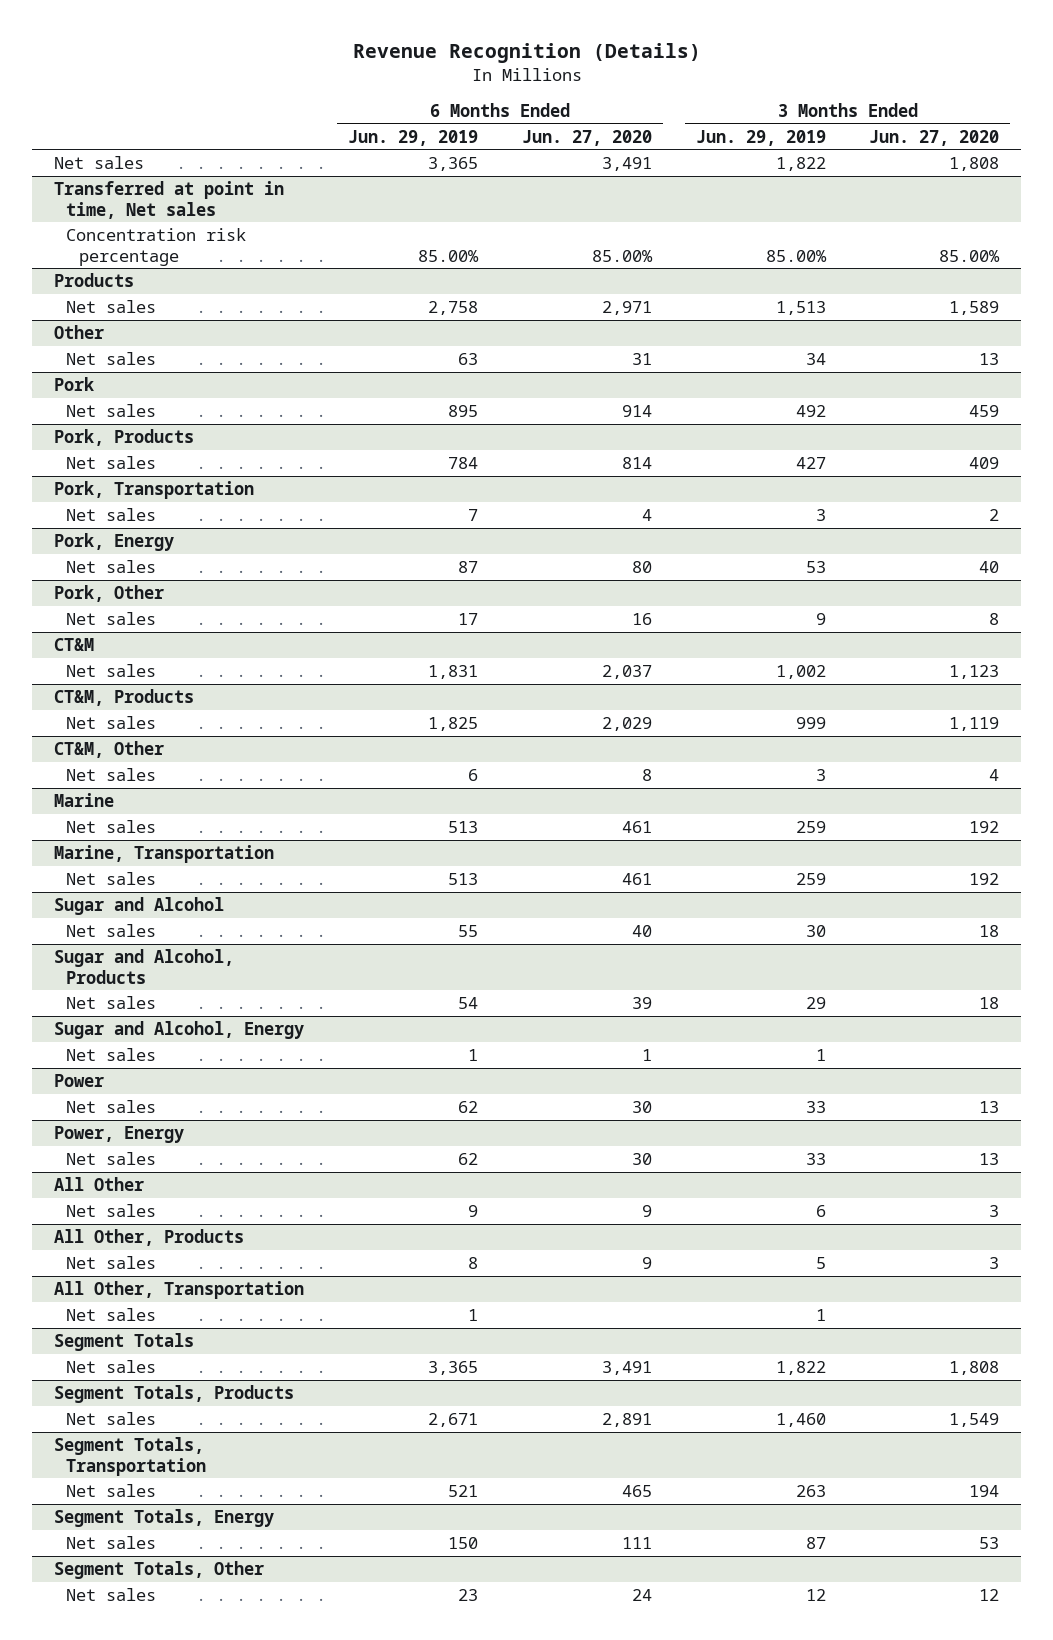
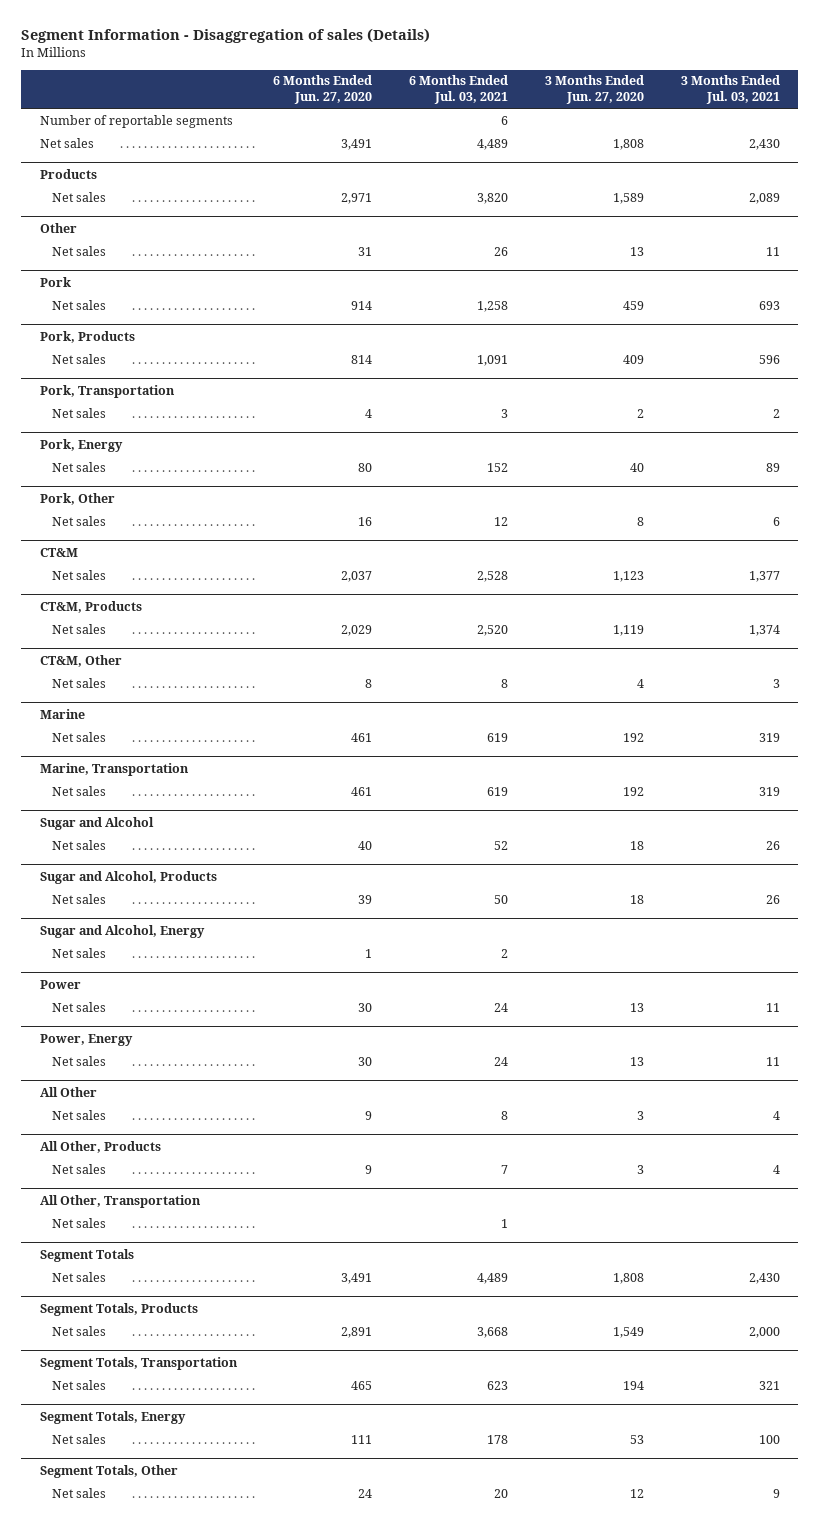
[352,43,701,64] Revenue Recognition (Details) -> [21,28,431,44] Segment Information - Disaggregation of sales (Details)
[347,129,478,146] Jun. 29, 2019 -> none
[695,129,826,146] Jun. 29, 2019 -> none
none -> [409,75,509,105] 6 Months Ended Jul. 03, 2021
none -> [680,75,780,105] 3 Months Ended Jul. 03, 2021
none -> [39,114,233,128] Number of reportable segments
[53,180,284,219] Transferred at point in time, Net sales -> none
[66,227,247,266] Concentration risk percentage -> none

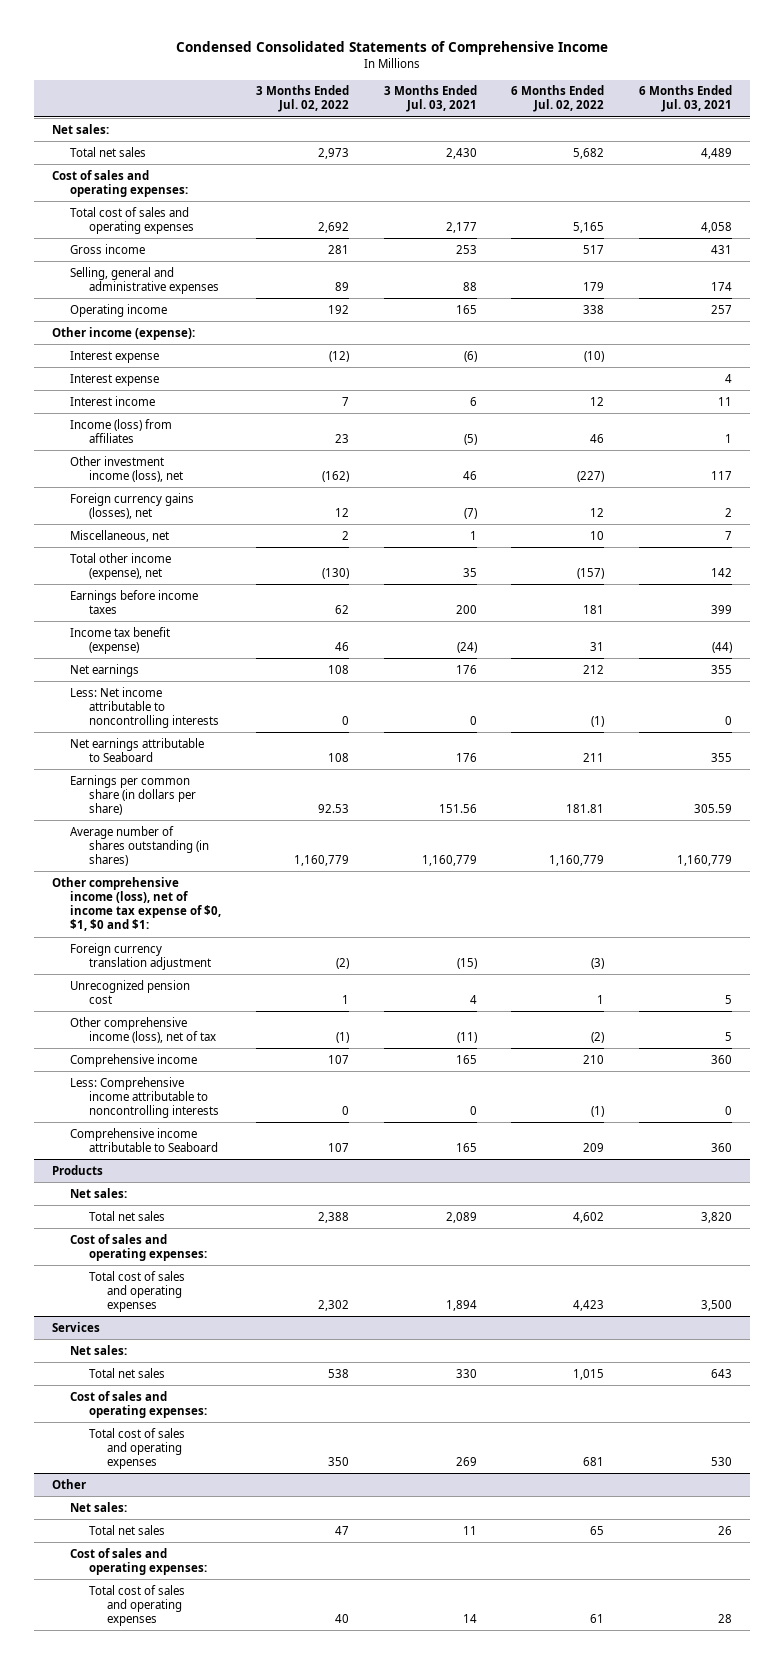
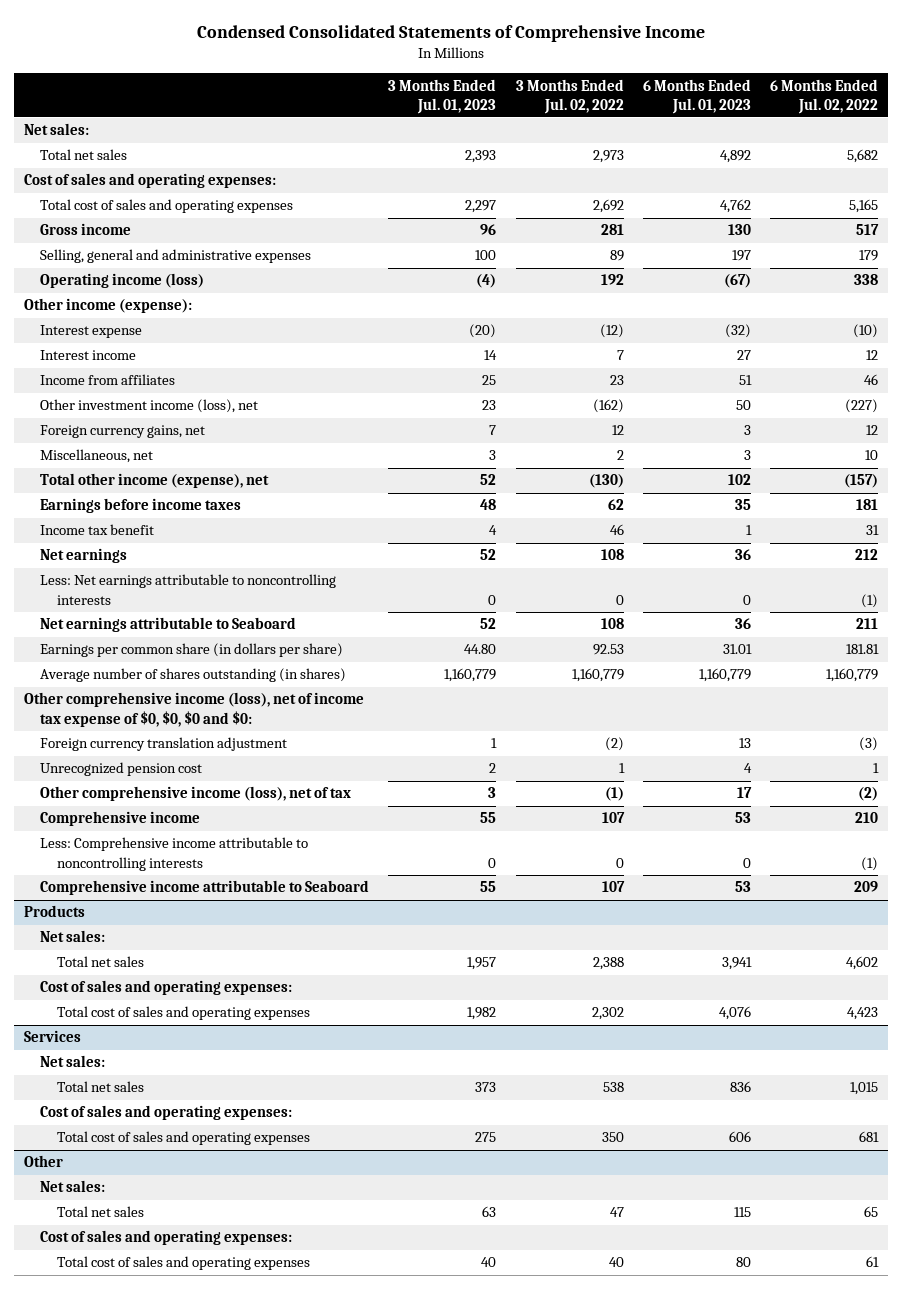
[383,85,477,113] 3 Months Ended Jul. 03, 2021 -> none
[639,85,733,113] 6 Months Ended Jul. 03, 2021 -> none
none -> [388,78,497,114] 3 Months Ended Jul. 01, 2023
none -> [643,78,752,114] 6 Months Ended Jul. 01, 2023
[70,303,168,317] Operating income -> [40,273,205,289] Operating income (loss)
[70,373,160,386] Interest expense -> none
[70,418,173,443] Income (loss) from affiliates -> [40,374,176,386] Income from affiliates
[70,492,195,519] Foreign currency gains (losses), net -> [40,425,206,439] Foreign currency gains, net
[70,626,171,654] Income tax benefit (expense) -> [40,524,155,536] Income tax benefit
[70,686,219,729] Less: Net income attributable to noncontrolling interests -> [40,574,337,605] Less: Net earnings attributable to noncontrolling interests
[51,876,222,932] Other comprehensive income (loss), net of income tax expense of $0, $1, $0 and $1: -> [23,692,364,727] Other comprehensive income (loss), net of income tax expense of $0, $0, $0 and $0:

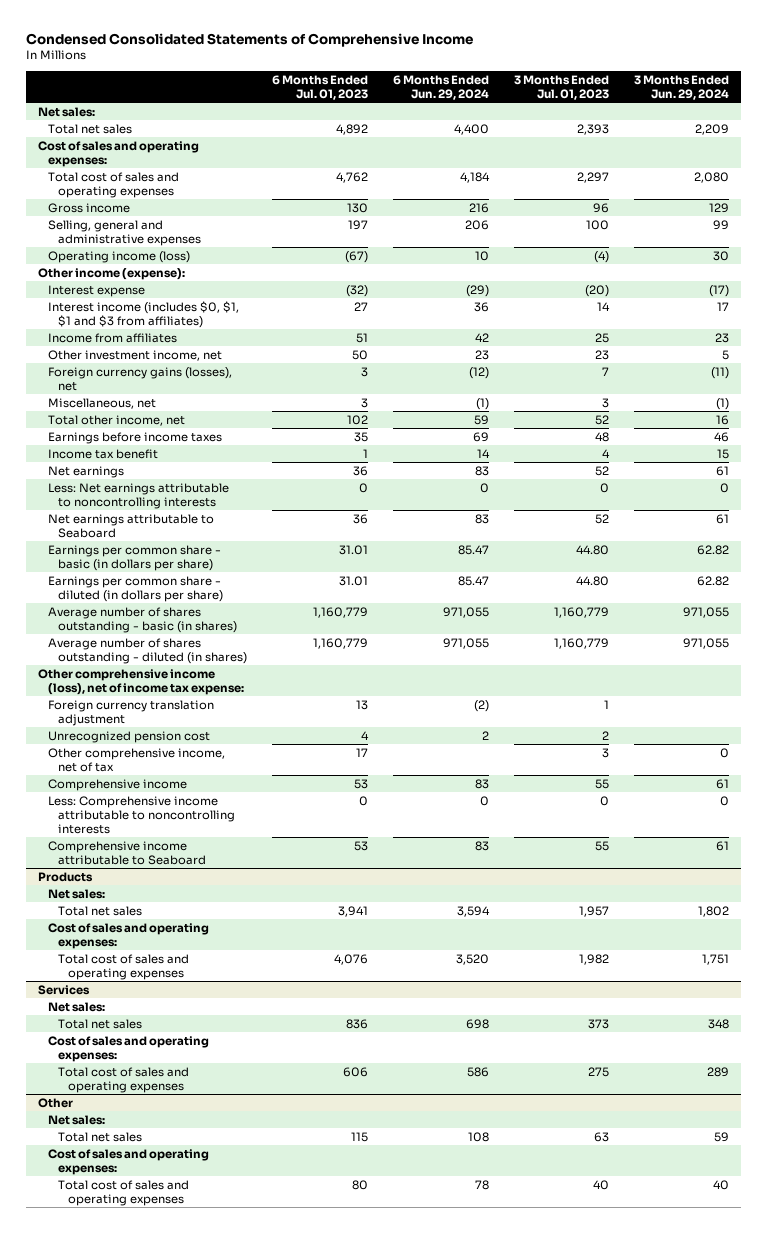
[515,78,624,114] 3 Months Ended Jul. 02, 2022 -> none
[770,78,879,114] 6 Months Ended Jul. 02, 2022 -> none
none -> [392,74,489,100] 6 Months Ended Jun. 29, 2024
none -> [633,74,729,100] 3 Months Ended Jun. 29, 2024
[40,350,137,361] Interest income -> [47,300,239,328] Interest income (includes $0, $1, $1 and $3 from affiliates)
[40,399,259,414] Other investment income (loss), net -> [47,349,222,361] Other investment income, net
[40,425,206,439] Foreign currency gains, net -> [47,366,232,391] Foreign currency gains (losses), net
[40,473,270,489] Total other income (expense), net -> [47,414,185,426] Total other income, net
[40,643,344,658] Earnings per common share (in dollars per share) -> [47,544,221,571] Earnings per common share - basic (in dollars per share)
none -> [47,575,223,602] Earnings per common share - diluted (in dollars per share)
[40,668,347,683] Average number of shares outstanding (in shares) -> [47,606,237,633] Average number of shares outstanding - basic (in shares)
none -> [47,637,247,664] Average number of shares outstanding - diluted (in shares)
[23,692,364,727] Other comprehensive income (loss), net of income tax expense of $0, $0, $0 and $0: -> [38,668,244,695] Other comprehensive income (loss), net of income tax expense:
[40,786,352,802] Other comprehensive income (loss), net of tax -> [47,747,225,772] Other comprehensive income, net of tax

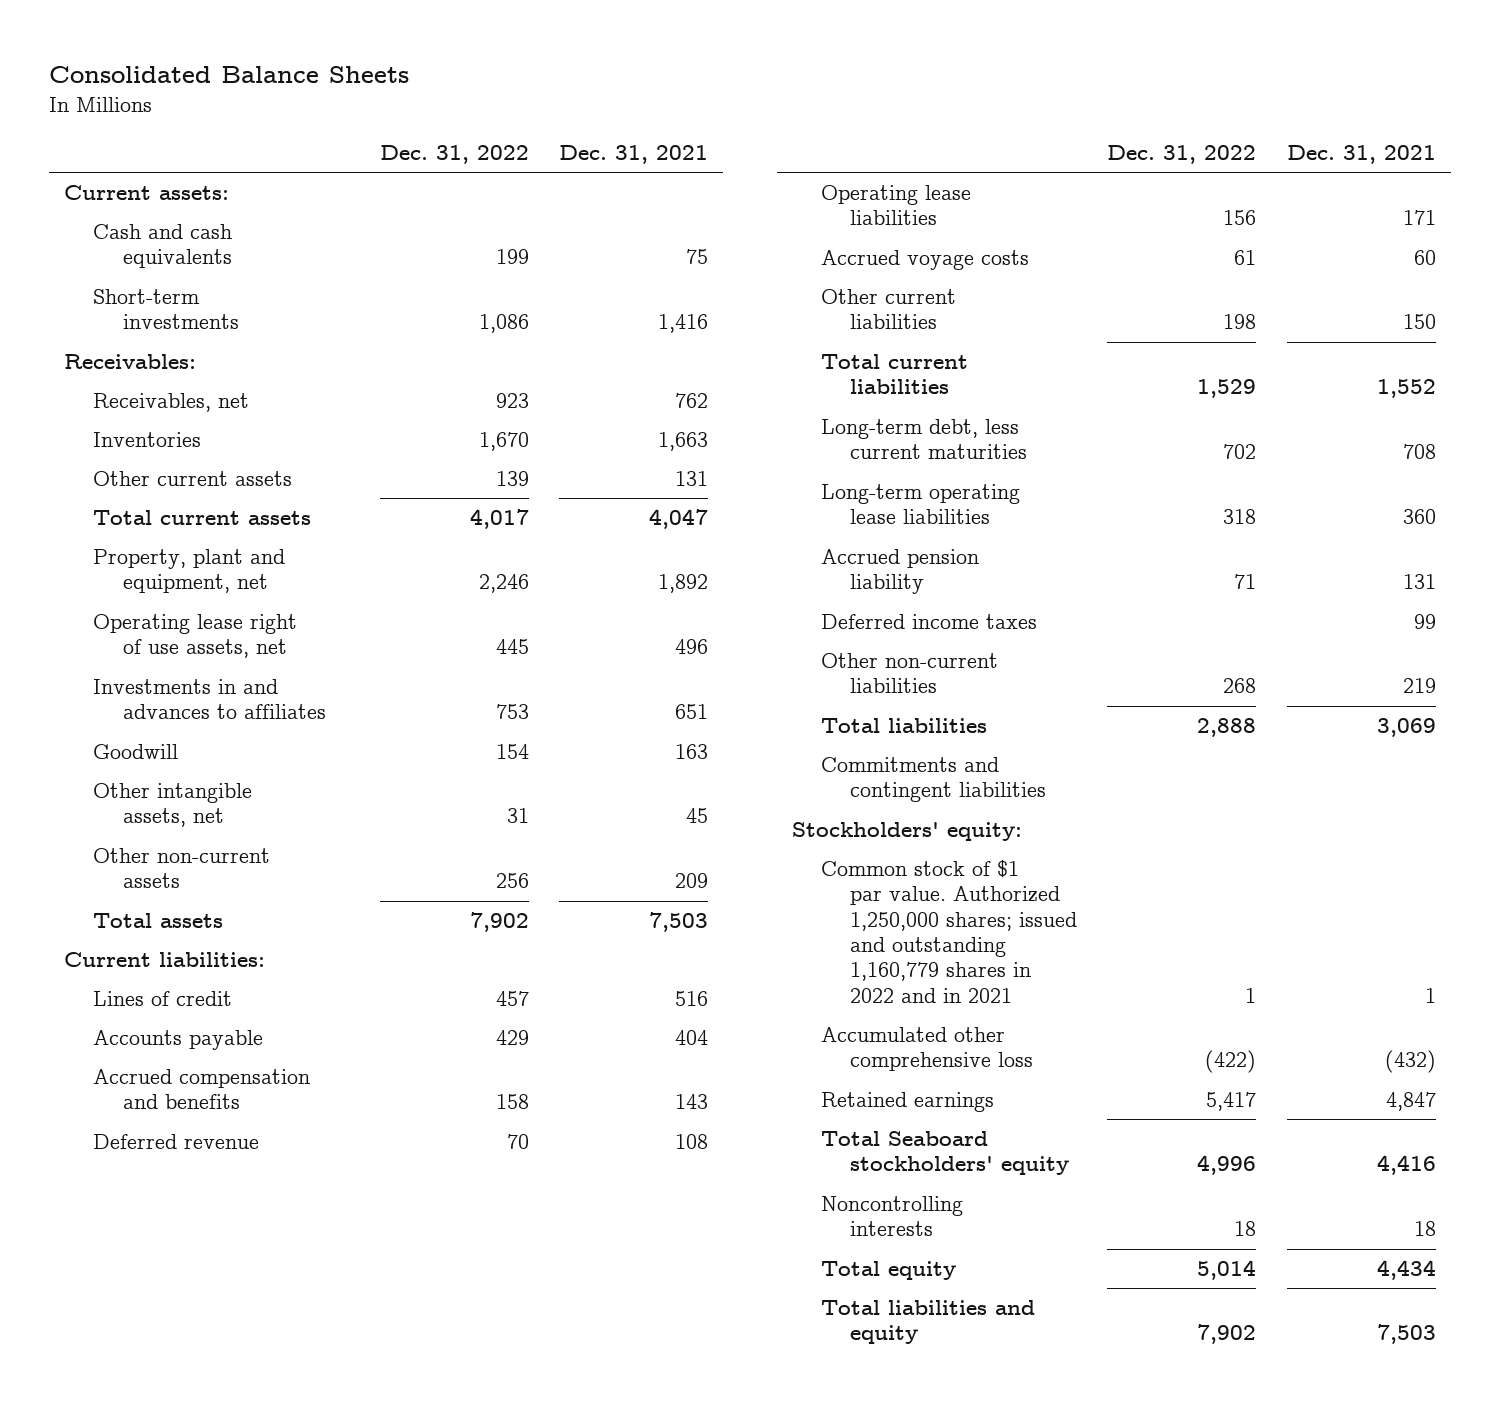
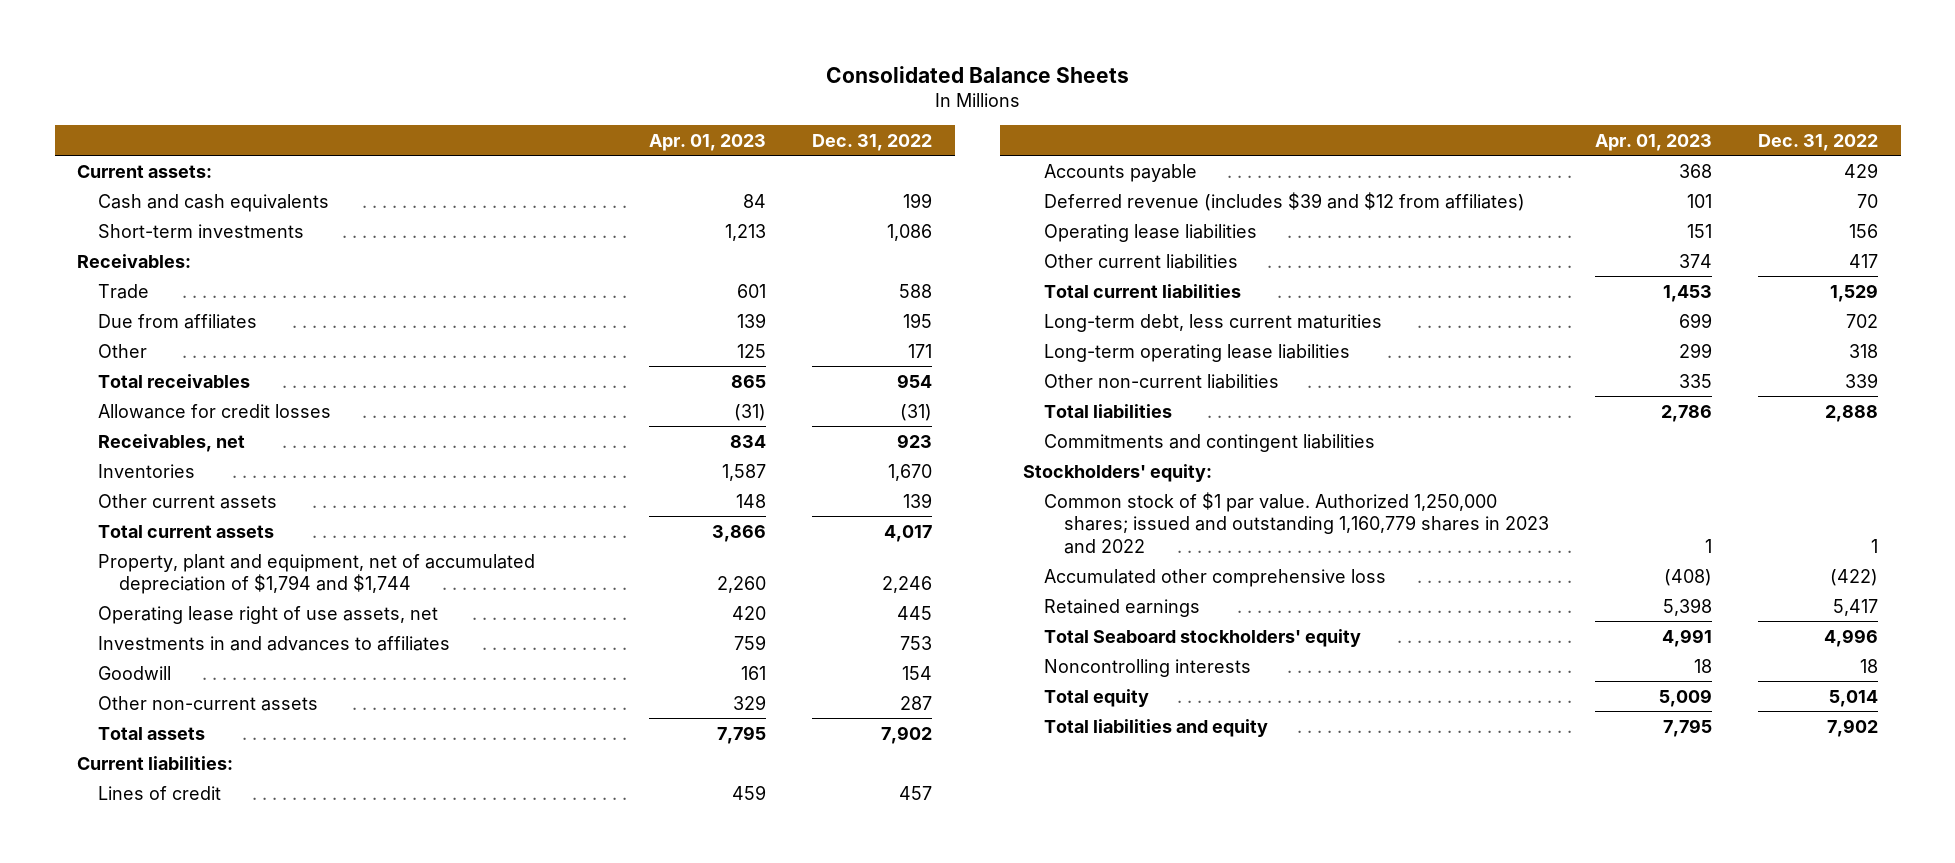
[559,145,709,165] Dec. 31, 2021 -> none
none -> [649,133,767,151] Apr. 01, 2023
none -> [98,283,150,299] Trade
none -> [98,313,258,329] Due from affiliates
none -> [98,343,148,358] Other
none -> [98,373,251,388] Total receivables
none -> [98,403,332,419] Allowance for credit losses
[93,549,286,594] Property, plant and equipment, net -> [98,553,536,595] Property, plant and equipment, net of accumulated depreciation of $1,794 and $1,744
[93,783,253,828] Other intangible assets, net -> none
[495,873,529,889] 256 -> [900,695,933,710] 287
[93,1069,311,1110] Accrued compensation and benefits -> none
[93,1134,260,1150] Deferred revenue -> [1043,191,1525,211] Deferred revenue (includes $39 and $12 from affiliates)
[821,250,1030,271] Accrued voyage costs -> none
[1223,314,1257,330] 198 -> [1848,253,1878,268] 417
[821,549,980,595] Accrued pension liability -> none
[821,614,1038,630] Deferred income taxes -> none
[1223,678,1257,694] 268 -> [1844,372,1878,388] 339
[821,860,1078,1003] Common stock of $1 par value. Authorized 1,250,000 shares; issued and outstanding 1,160,779 shares in 2022 and in 2021 -> [1043,491,1550,554] Common stock of $1 par value. Authorized 1,250,000 shares; issued and outstanding 1,160,779 shares in 2023 and 2022

